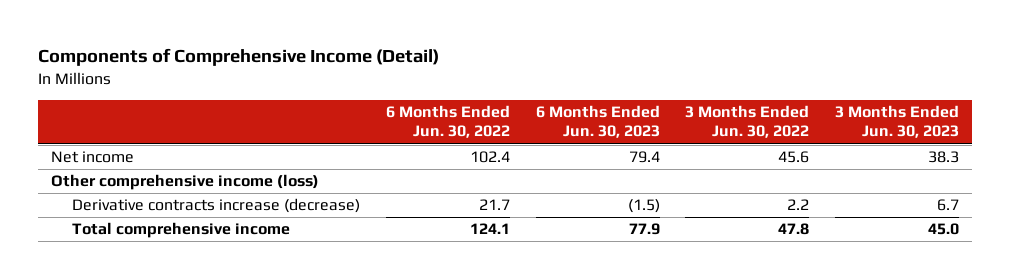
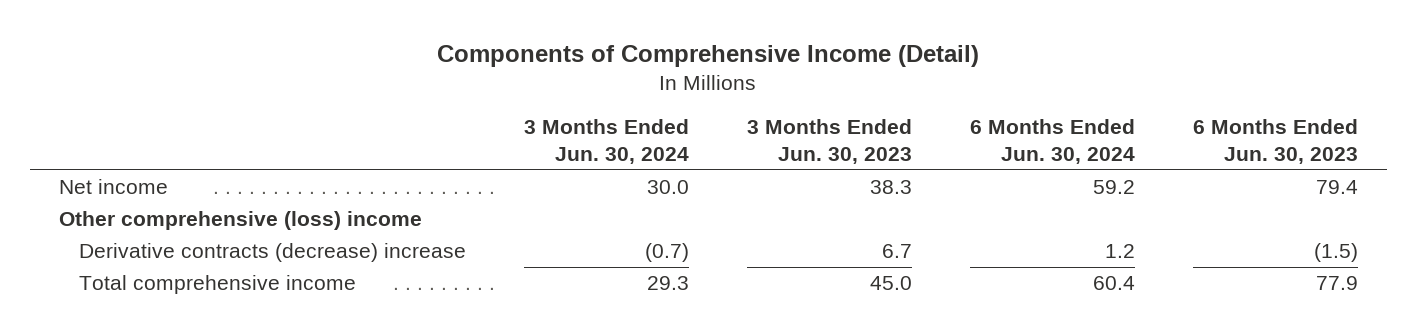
[385,104,510,139] 6 Months Ended Jun. 30, 2022 -> none
[685,104,810,139] 3 Months Ended Jun. 30, 2022 -> none
none -> [524,119,690,164] 3 Months Ended Jun. 30, 2024
none -> [970,119,1136,164] 6 Months Ended Jun. 30, 2024
[50,174,319,191] Other comprehensive income (loss) -> [58,211,422,231] Other comprehensive (loss) income
[72,198,361,214] Derivative contracts increase (decrease) -> [79,243,467,263] Derivative contracts (decrease) increase

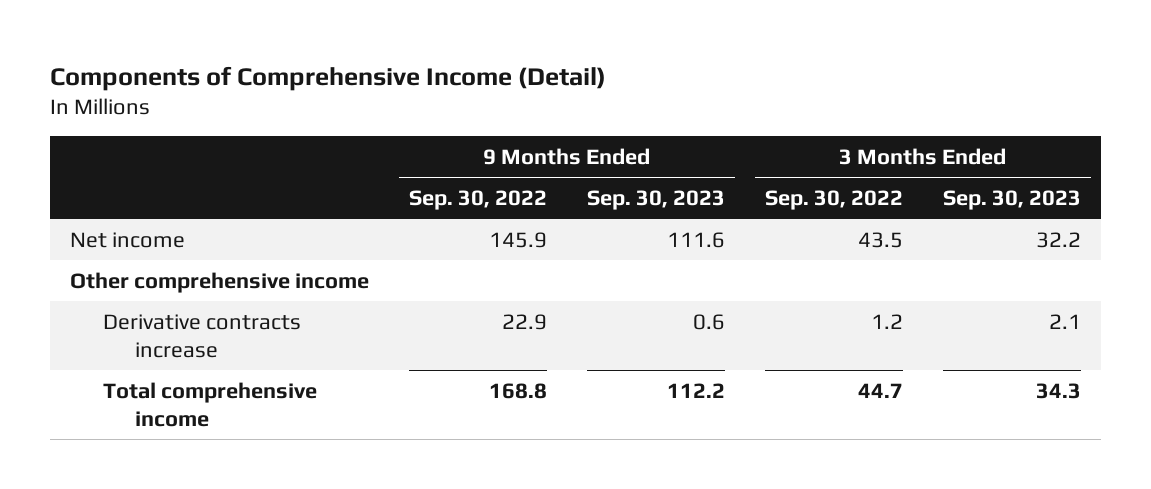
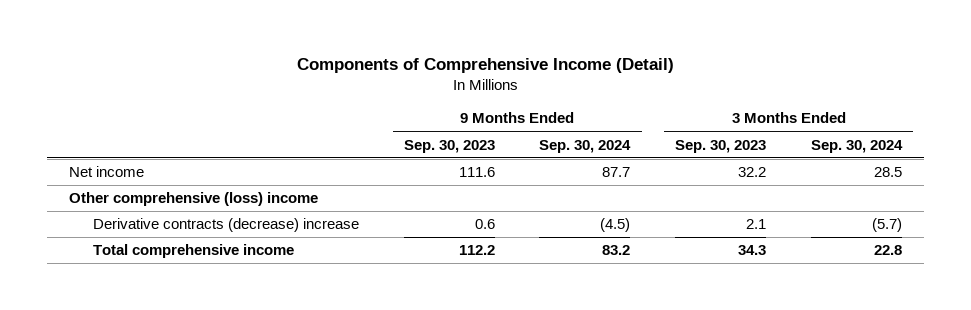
[409,189,548,210] Sep. 30, 2022 -> none
[764,189,903,210] Sep. 30, 2022 -> none
none -> [539,139,632,153] Sep. 30, 2024
none -> [810,139,903,153] Sep. 30, 2024
[70,271,370,293] Other comprehensive income -> [69,192,319,207] Other comprehensive (loss) income
[102,313,301,358] Derivative contracts increase -> [93,218,360,233] Derivative contracts (decrease) increase

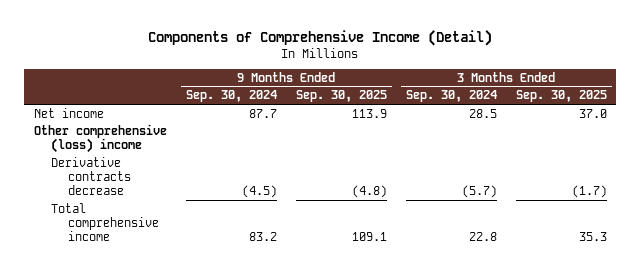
[403,139,495,153] Sep. 30, 2023 -> none
[675,139,767,153] Sep. 30, 2023 -> none
none -> [295,90,387,103] Sep. 30, 2025
none -> [515,90,607,103] Sep. 30, 2025
[93,218,360,233] Derivative contracts (decrease) increase -> [51,156,132,196] Derivative contracts decrease

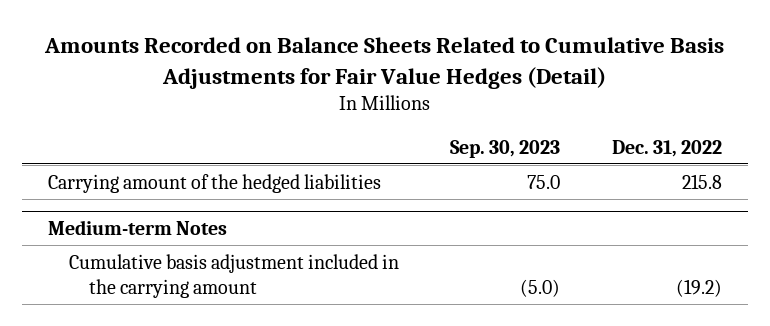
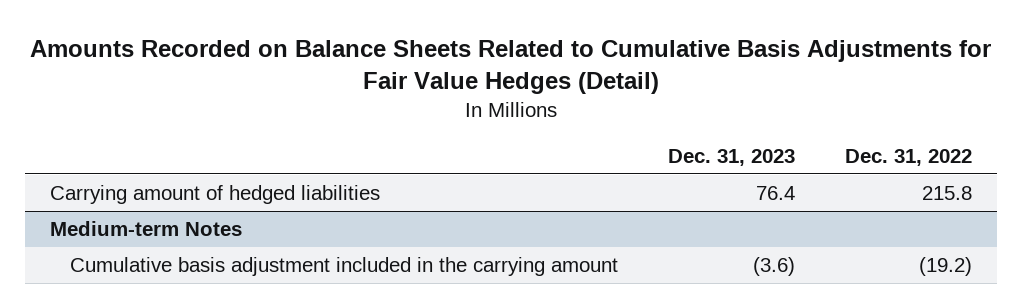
[450,139,561,158] Sep. 30, 2023 -> none
none -> [667,148,795,166] Dec. 31, 2023
[48,173,382,193] Carrying amount of the hedged liabilities -> [49,185,380,205] Carrying amount of hedged liabilities

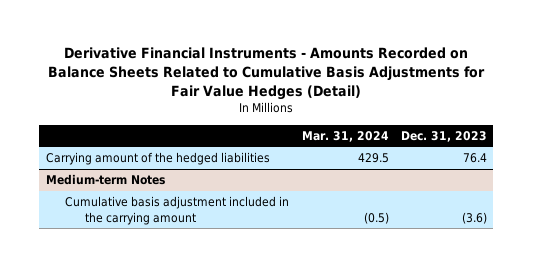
[29,39,991,94] Amounts Recorded on Balance Sheets Related to Cumulative Basis Adjustments for Fair Value Hedges (Detail) -> [48,47,486,101] Derivative Financial Instruments - Amounts Recorded on Balance Sheets Related to Cumulative Basis Adjustments for Fair Value Hedges (Detail)
[844,148,972,166] Dec. 31, 2022 -> none
none -> [301,130,389,142] Mar. 31, 2024
[49,185,380,205] Carrying amount of hedged liabilities -> [45,152,270,166] Carrying amount of the hedged liabilities

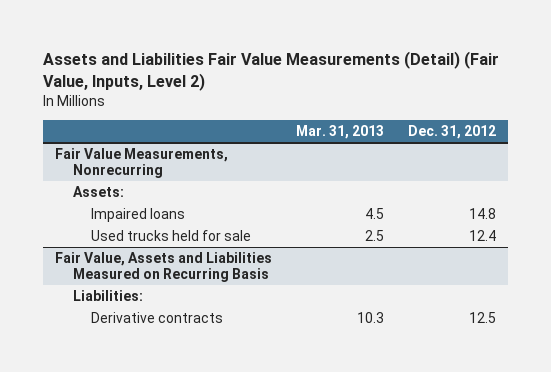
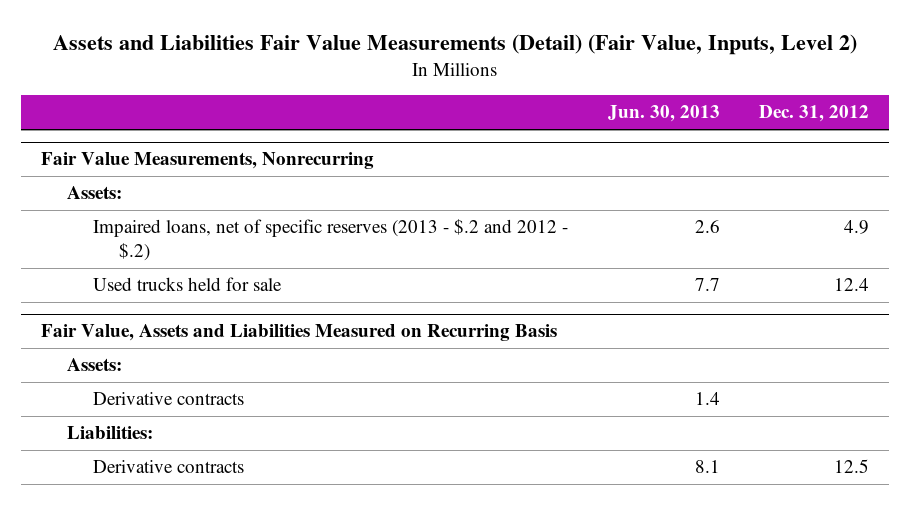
[296,125,385,140] Mar. 31, 2013 -> none
none -> [607,105,720,123] Jun. 30, 2013
[90,207,185,222] Impaired loans -> [93,219,569,262] Impaired loans, net of specific reserves (2013 - $.2 and 2012 - $.2)
[468,207,496,219] 14.8 -> [844,220,870,235] 4.9
none -> [66,358,122,372] Assets:
none -> [93,392,245,406] Derivative contracts

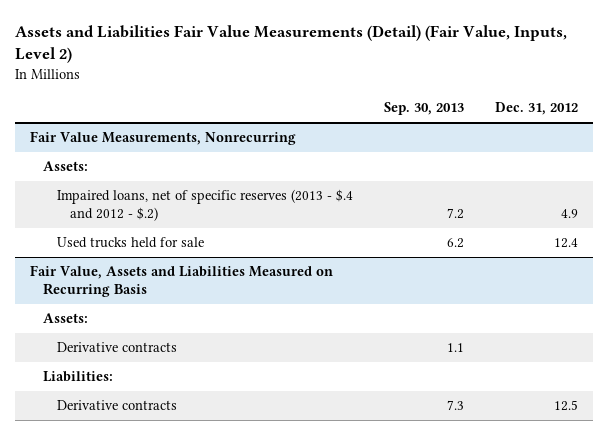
[607,105,720,123] Jun. 30, 2013 -> none
none -> [383,102,464,116] Sep. 30, 2013
[93,219,569,262] Impaired loans, net of specific reserves (2013 - $.2 and 2012 - $.2) -> [56,189,353,222] Impaired loans, net of specific reserves (2013 - $.4 and 2012 - $.2)

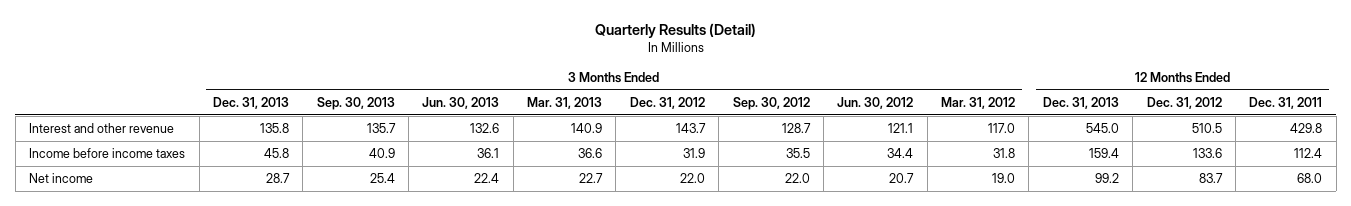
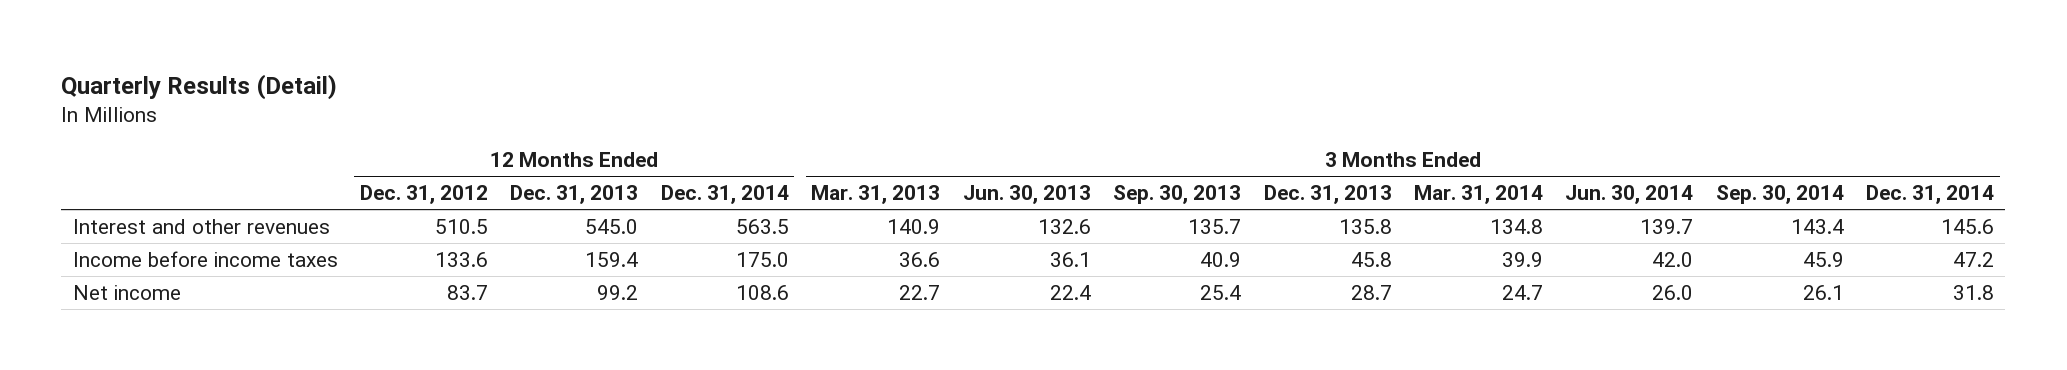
[629,96,705,109] Dec. 31, 2012 -> none
[732,96,810,110] Sep. 30, 2012 -> none
[837,96,914,109] Jun. 30, 2012 -> none
[941,96,1016,109] Mar. 31, 2012 -> none
[1249,96,1323,109] Dec. 31, 2011 -> none
none -> [660,185,789,205] Dec. 31, 2014
none -> [1413,185,1543,205] Mar. 31, 2014
none -> [1565,185,1694,205] Jun. 30, 2014
none -> [1715,185,1844,205] Sep. 30, 2014
none -> [1866,185,1995,205] Dec. 31, 2014
[29,123,175,134] Interest and other revenue -> [72,218,330,234] Interest and other revenues

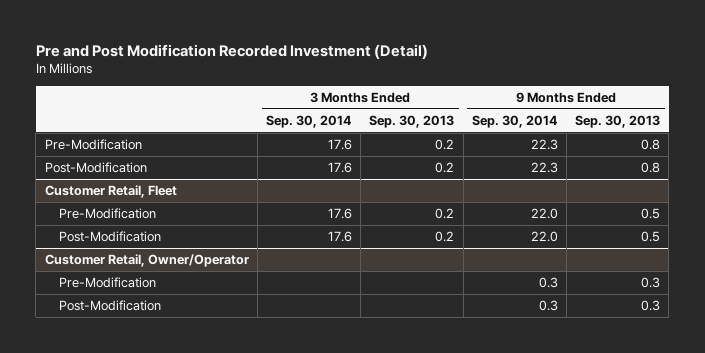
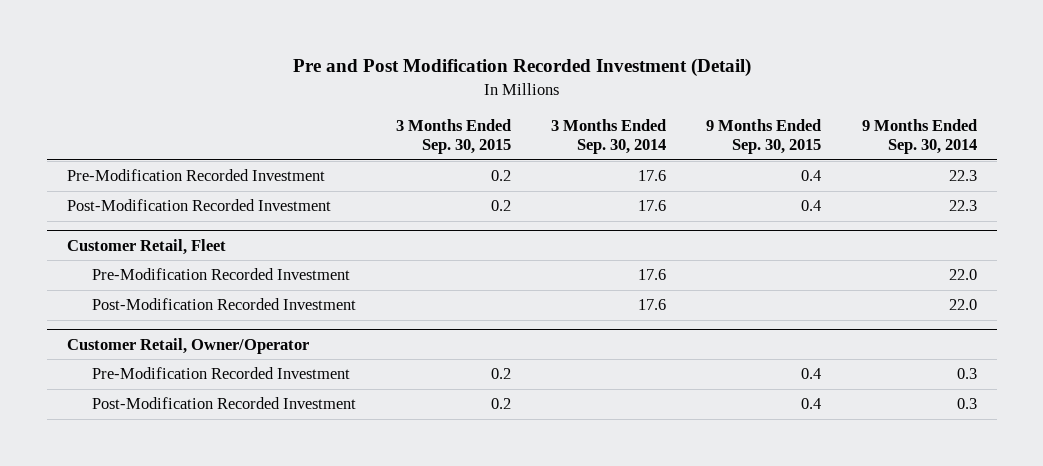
[369,114,455,128] Sep. 30, 2013 -> none
[575,114,661,128] Sep. 30, 2013 -> none
none -> [396,119,512,155] 3 Months Ended Sep. 30, 2015
none -> [706,119,822,155] 9 Months Ended Sep. 30, 2015
[44,138,142,150] Pre-Modification -> [66,169,325,182] Pre-Modification Recorded Investment
[44,161,147,173] Post-Modification -> [66,199,331,212] Post-Modification Recorded Investment
[59,207,157,219] Pre-Modification -> [91,268,350,281] Pre-Modification Recorded Investment
[59,230,162,242] Post-Modification -> [91,298,356,311] Post-Modification Recorded Investment
[59,276,157,288] Pre-Modification -> [91,367,350,380] Pre-Modification Recorded Investment
[59,299,162,311] Post-Modification -> [91,397,356,410] Post-Modification Recorded Investment

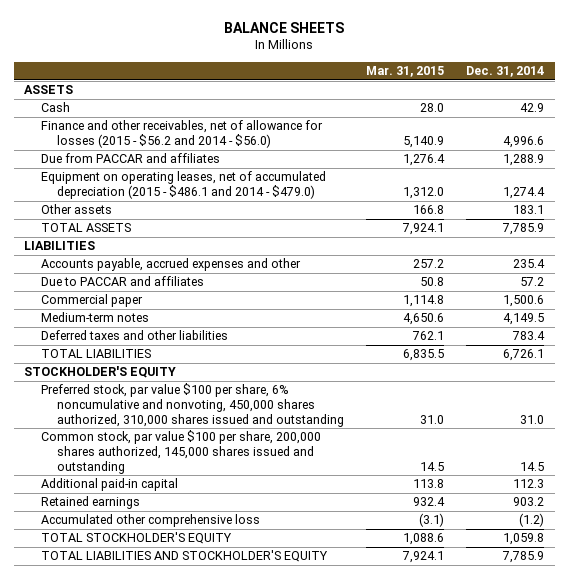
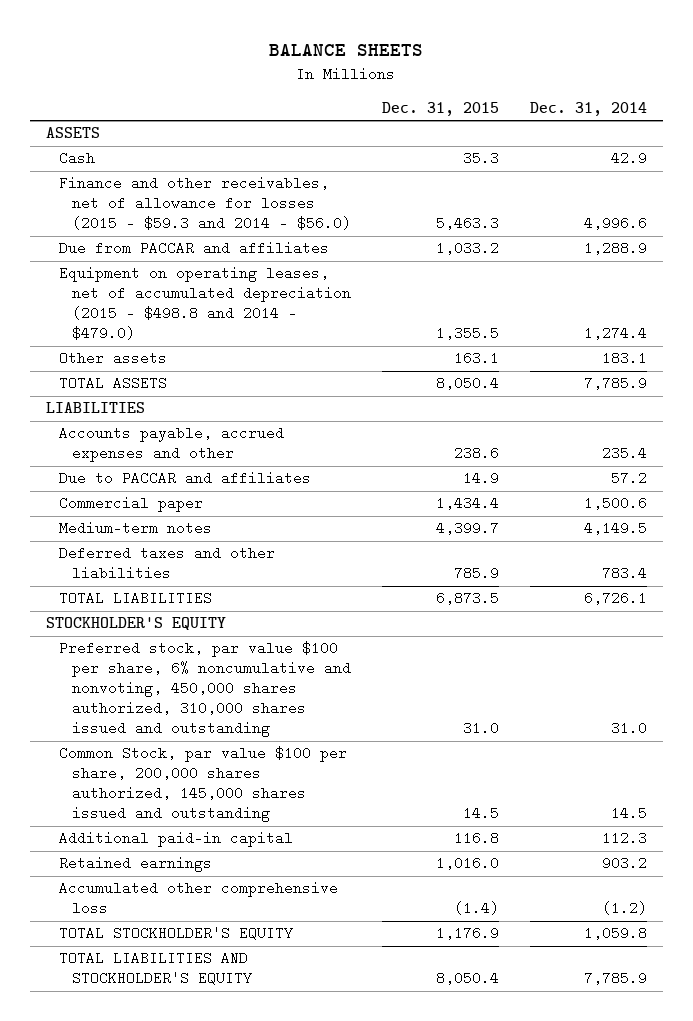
[365,66,444,78] Mar. 31, 2015 -> none
none -> [381,102,499,117] Dec. 31, 2015
[40,120,323,148] Finance and other receivables, net of allowance for losses (2015 - $56.2 and 2014 - $56.0) -> [58,176,351,231] Finance and other receivables, net of allowance for losses (2015 - $59.3 and 2014 - $56.0)
[40,171,326,199] Equipment on operating leases, net of accumulated depreciation (2015 - $486.1 and 2014 - $479.0) -> [58,266,351,341] Equipment on operating leases, net of accumulated depreciation (2015 - $498.8 and 2014 - $479.0)
[40,430,321,474] Common stock, par value $100 per share, 200,000 shares authorized, 145,000 shares issued and outstanding -> [58,746,347,823] Common Stock, par value $100 per share, 200,000 shares authorized, 145,000 shares issued and outstanding

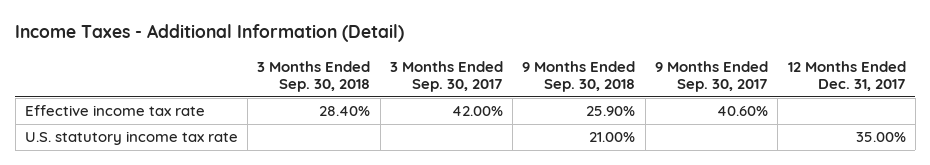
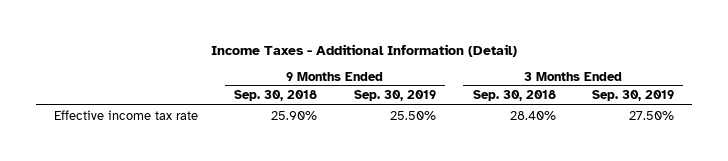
[389,60,503,93] 3 Months Ended Sep. 30, 2017 -> none
[655,60,769,93] 9 Months Ended Sep. 30, 2017 -> none
[787,60,906,92] 12 Months Ended Dec. 31, 2017 -> none
none -> [353,90,436,102] Sep. 30, 2019
none -> [592,90,675,102] Sep. 30, 2019
[24,131,238,146] U.S. statutory income tax rate -> none

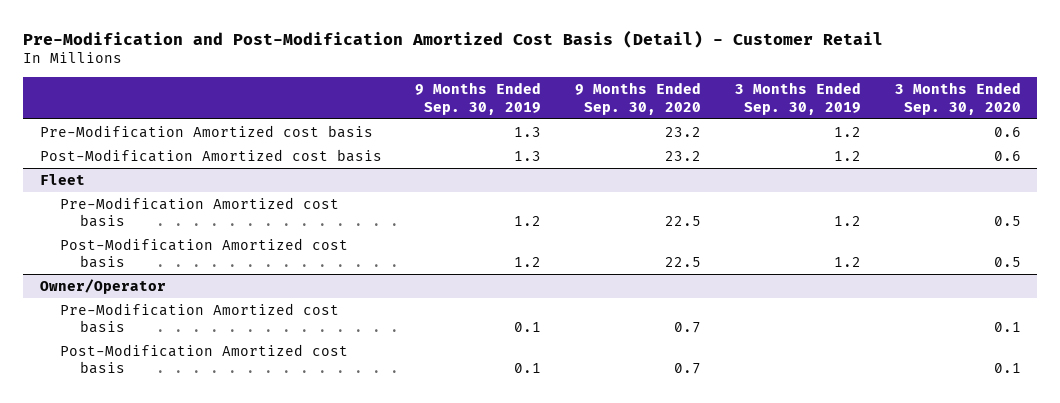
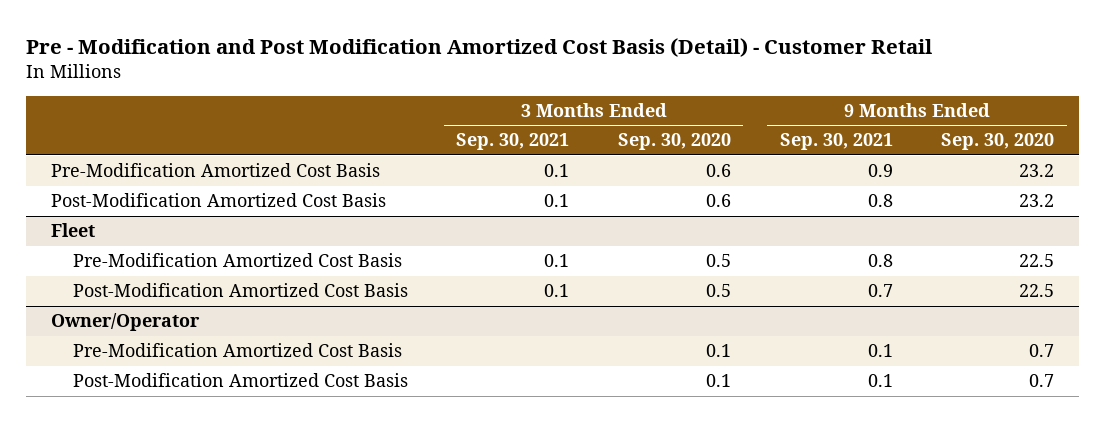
[22,29,883,48] Pre-Modification and Post-Modification Amortized Cost Basis (Detail) - Customer Retail -> [26,37,933,57] Pre - Modification and Post Modification Amortized Cost Basis (Detail) - Customer Retail
[415,82,542,115] 9 Months Ended Sep. 30, 2019 -> none
[734,82,861,115] 3 Months Ended Sep. 30, 2019 -> none
none -> [456,133,570,151] Sep. 30, 2021
none -> [779,133,893,151] Sep. 30, 2021
[39,124,373,138] Pre-Modification Amortized cost basis -> [50,163,380,178] Pre-Modification Amortized Cost Basis
[39,148,382,162] Post-Modification Amortized cost basis -> [50,193,386,208] Post-Modification Amortized Cost Basis
[60,196,340,228] Pre-Modification Amortized cost basis -> [72,253,402,268] Pre-Modification Amortized Cost Basis
[60,237,349,269] Post-Modification Amortized cost basis -> [72,283,408,298] Post-Modification Amortized Cost Basis
[60,302,340,334] Pre-Modification Amortized cost basis -> [72,343,402,358] Pre-Modification Amortized Cost Basis
[60,343,349,375] Post-Modification Amortized cost basis -> [72,373,408,388] Post-Modification Amortized Cost Basis

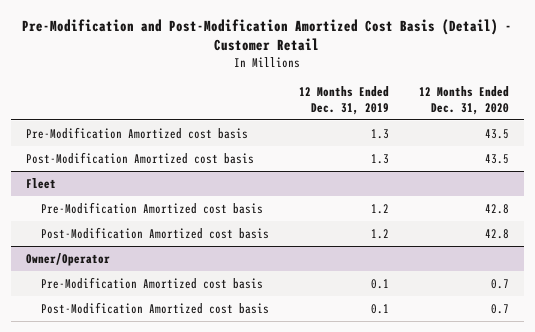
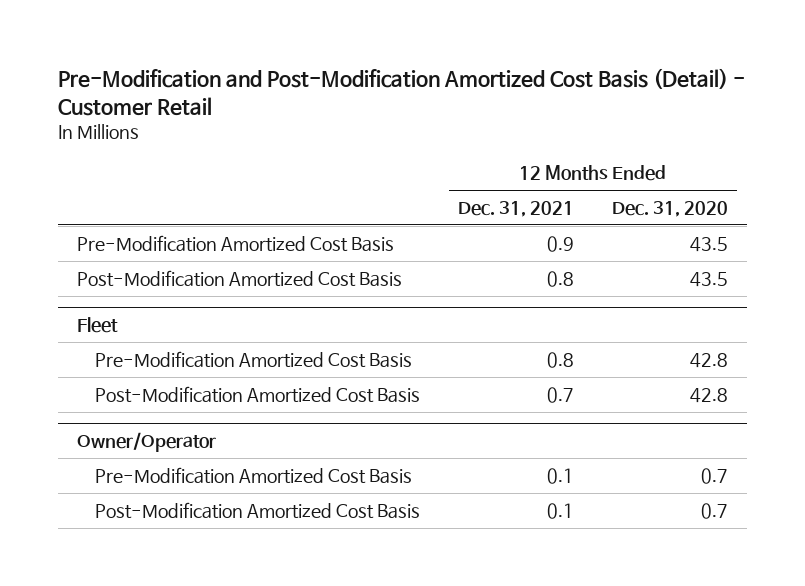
[298,86,389,115] 12 Months Ended Dec. 31, 2019 -> none
none -> [458,201,575,218] Dec. 31, 2021
[26,126,249,139] Pre-Modification Amortized cost basis -> [77,234,395,252] Pre-Modification Amortized Cost Basis
[26,151,255,164] Post-Modification Amortized cost basis -> [77,269,403,287] Post-Modification Amortized Cost Basis
[40,201,263,214] Pre-Modification Amortized cost basis -> [95,350,413,368] Pre-Modification Amortized Cost Basis
[40,226,269,239] Post-Modification Amortized cost basis -> [95,385,421,403] Post-Modification Amortized Cost Basis
[40,276,263,289] Pre-Modification Amortized cost basis -> [95,466,413,484] Pre-Modification Amortized Cost Basis
[40,301,269,314] Post-Modification Amortized cost basis -> [95,501,421,519] Post-Modification Amortized Cost Basis

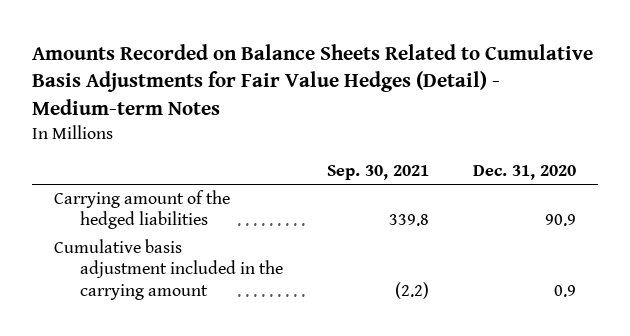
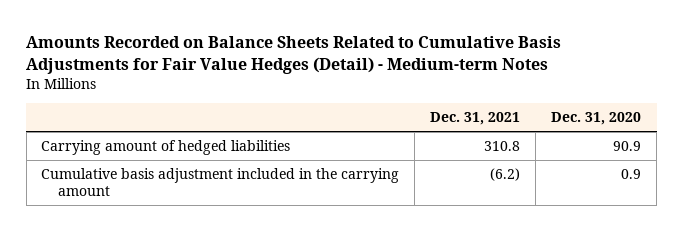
[326,164,429,180] Sep. 30, 2021 -> none
none -> [430,112,521,126] Dec. 31, 2021
[54,190,231,230] Carrying amount of the hedged liabilities -> [41,140,291,156] Carrying amount of hedged liabilities

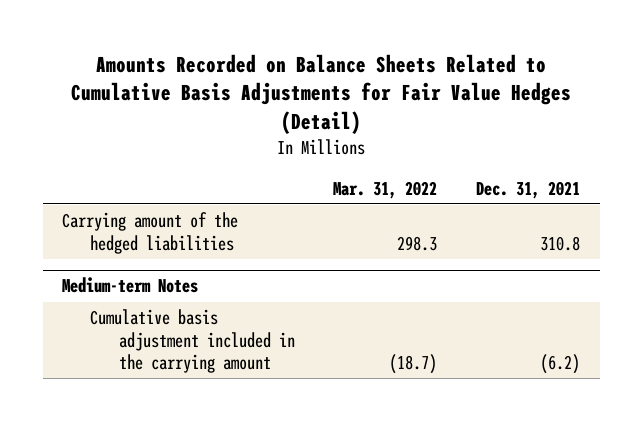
[26,36,562,74] Amounts Recorded on Balance Sheets Related to Cumulative Basis Adjustments for Fair Value Hedges (Detail) - Medium-term Notes -> [71,53,572,134] Amounts Recorded on Balance Sheets Related to Cumulative Basis Adjustments for Fair Value Hedges (Detail)
[551,112,642,126] Dec. 31, 2020 -> none
none -> [333,180,438,199] Mar. 31, 2022
[41,140,291,156] Carrying amount of hedged liabilities -> [62,212,239,254] Carrying amount of the hedged liabilities
none -> [62,277,199,294] Medium-term Notes

